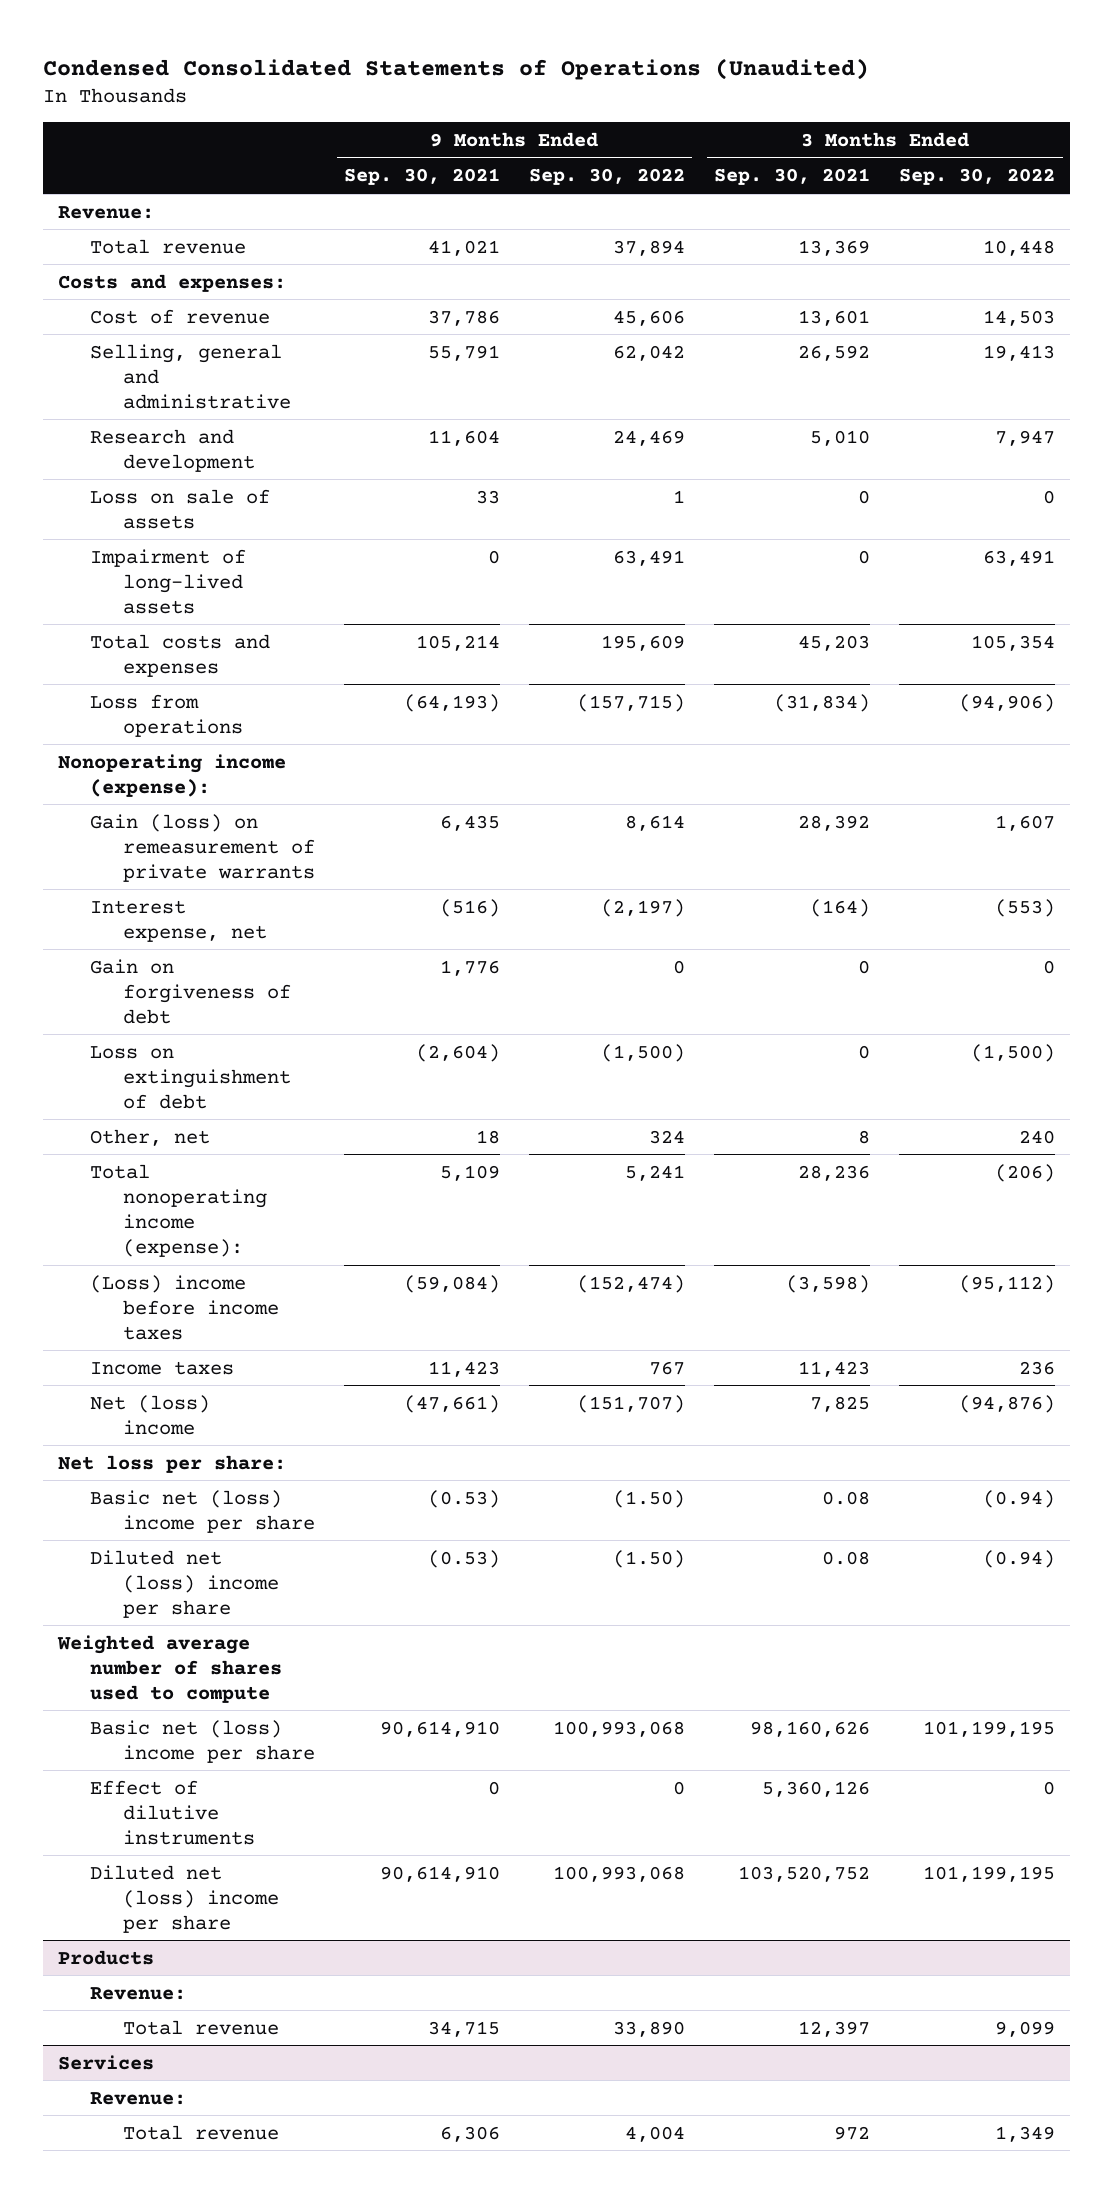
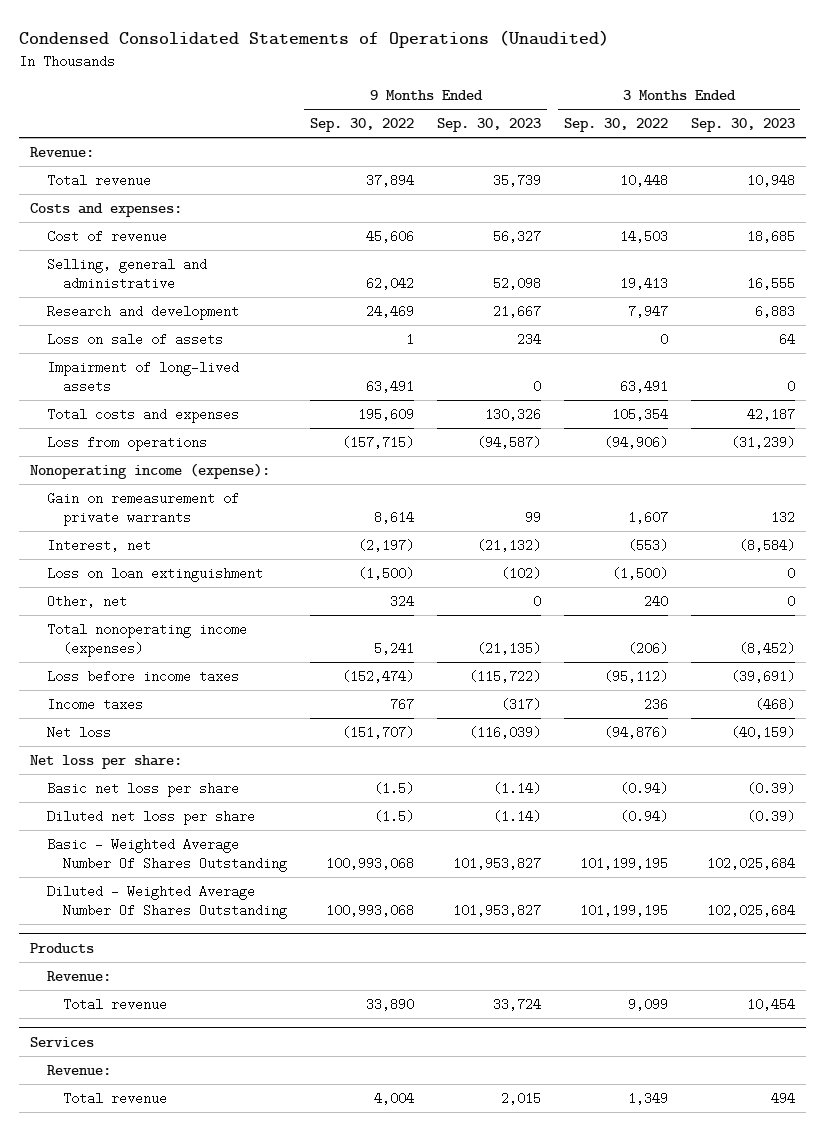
[343,168,500,186] Sep. 30, 2021 -> none
[714,168,871,186] Sep. 30, 2021 -> none
none -> [436,118,541,133] Sep. 30, 2023
none -> [690,118,795,133] Sep. 30, 2023
[90,958,291,1024] Gain on forgiveness of debt -> none
[90,813,315,882] Gain (loss) on remeasurement of private warrants -> [46,491,239,527] Gain on remeasurement of private warrants
[90,899,267,942] Interest expense, net -> [46,538,151,552] Interest, net
[90,1045,291,1109] Loss on extinguishment of debt -> [46,566,263,582] Loss on loan extinguishment
[90,1163,267,1257] Total nonoperating income (expense): -> [46,622,247,658] Total nonoperating income (expenses)
[90,1274,279,1340] (Loss) income before income taxes -> [46,669,239,683] Loss before income taxes
[90,1394,211,1435] Net (loss) income -> [46,725,111,739] Net loss
[56,1634,283,1703] Weighted average number of shares used to compute -> none
[90,1779,255,1845] Effect of dilutive instruments -> none
[90,1489,315,1533] Basic net (loss) income per share -> [46,781,239,797] Basic net loss per share
[613,1489,686,1508] (1.50) -> [374,781,415,795] (1.5)
[90,1549,279,1618] Diluted net (loss) income per share -> [46,809,255,825] Diluted net loss per share
[613,1549,686,1568] (1.50) -> [374,809,415,823] (1.5)
[90,1719,315,1763] Basic net (loss) income per share -> [46,837,288,873] Basic - Weighted Average Number Of Shares Outstanding
[90,1864,279,1933] Diluted net (loss) income per share -> [46,884,288,920] Diluted - Weighted Average Number Of Shares Outstanding

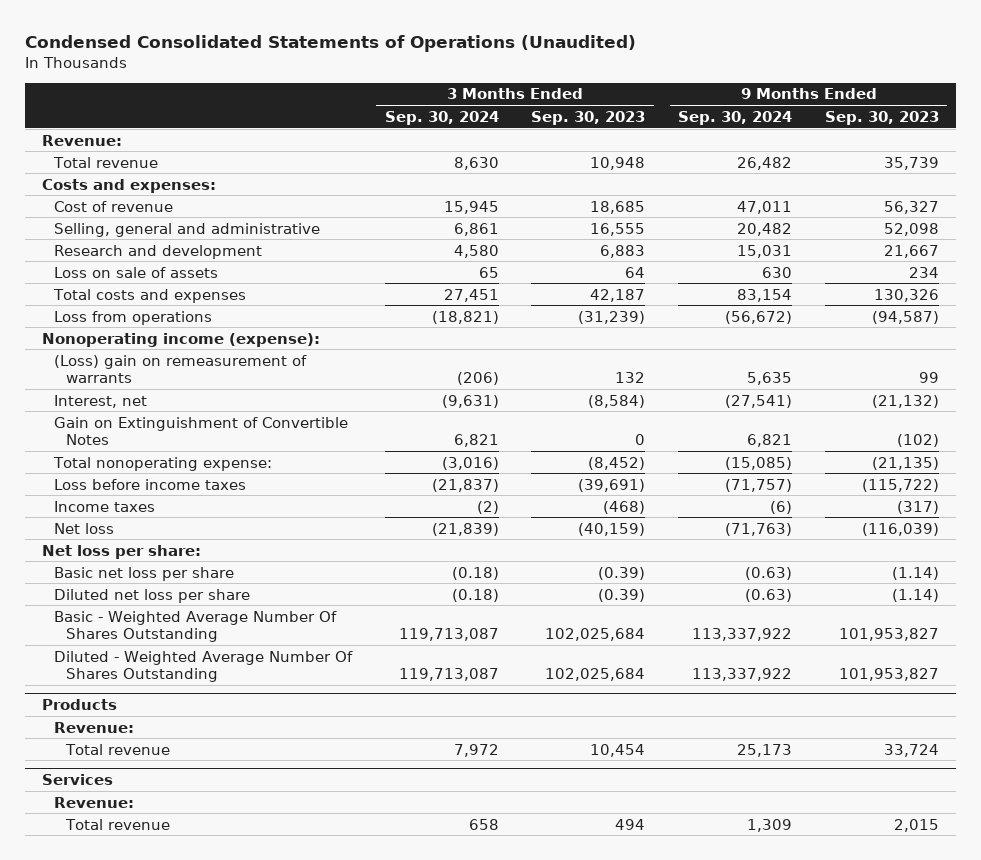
[310,118,415,133] Sep. 30, 2022 -> none
[563,118,668,133] Sep. 30, 2022 -> none
none -> [384,110,499,125] Sep. 30, 2024
none -> [678,110,793,125] Sep. 30, 2024
[46,360,239,394] Impairment of long-lived assets -> none
[46,491,239,527] Gain on remeasurement of private warrants -> [53,354,307,384] (Loss) gain on remeasurement of warrants
[46,594,127,608] Other, net -> none
[46,566,263,582] Loss on loan extinguishment -> [53,416,348,446] Gain on Extinguishment of Convertible Notes
[46,622,247,658] Total nonoperating income (expenses) -> [52,456,272,471] Total nonoperating expense:

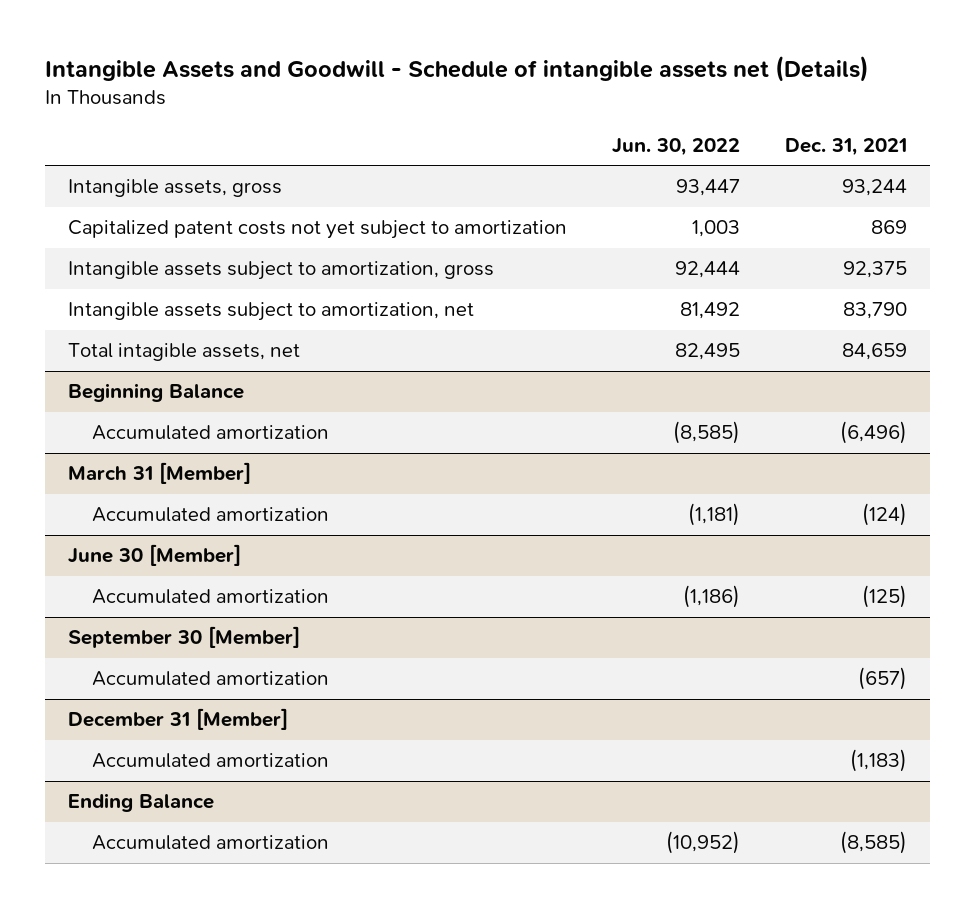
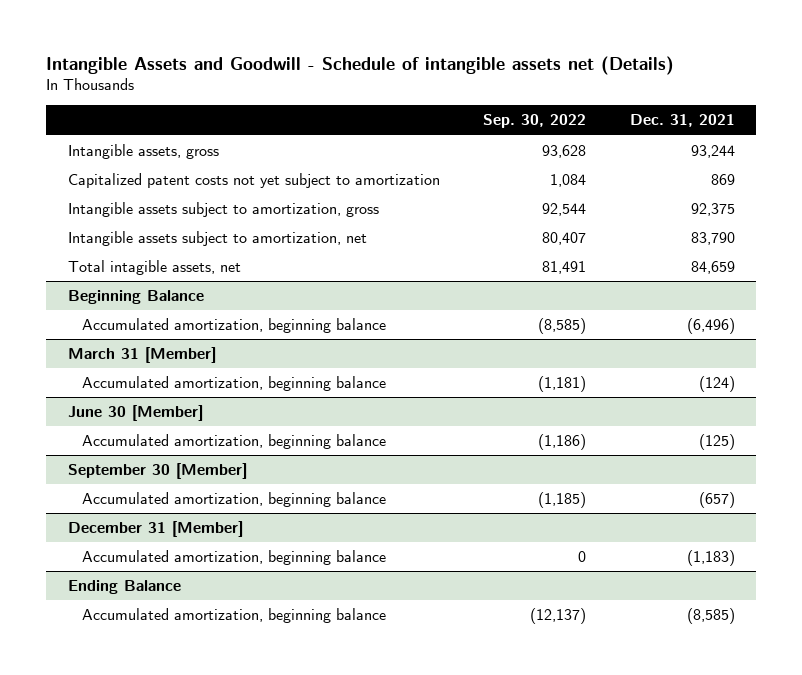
[612,137,741,156] Jun. 30, 2022 -> none
none -> [483,114,587,129] Sep. 30, 2022
[92,425,330,441] Accumulated amortization -> [81,318,386,334] Accumulated amortization, beginning balance
[92,507,330,523] Accumulated amortization -> [81,376,386,392] Accumulated amortization, beginning balance
[92,589,330,605] Accumulated amortization -> [81,434,386,450] Accumulated amortization, beginning balance
[92,671,330,687] Accumulated amortization -> [81,492,386,508] Accumulated amortization, beginning balance
[92,753,330,769] Accumulated amortization -> [81,550,386,566] Accumulated amortization, beginning balance
[92,835,330,851] Accumulated amortization -> [81,608,386,624] Accumulated amortization, beginning balance

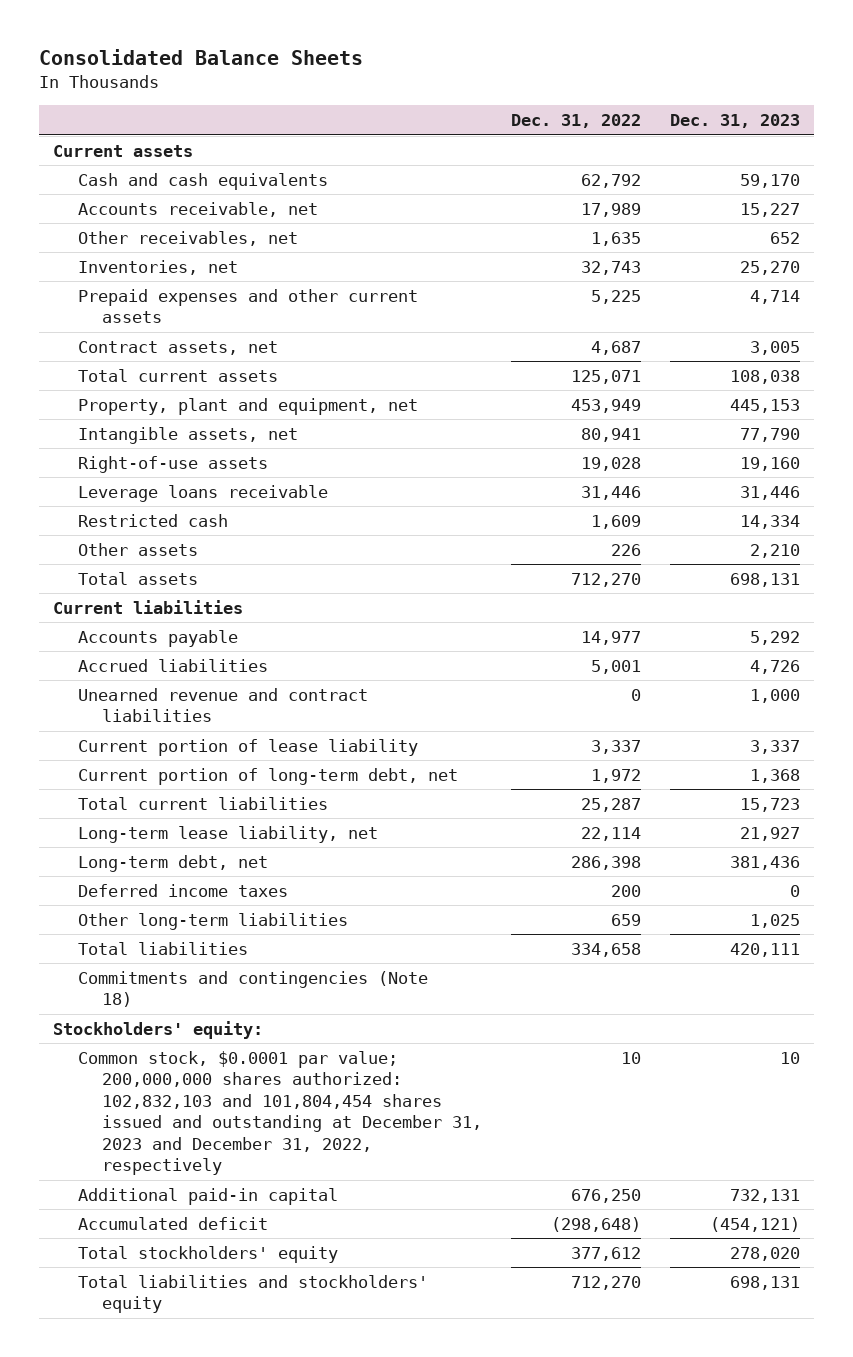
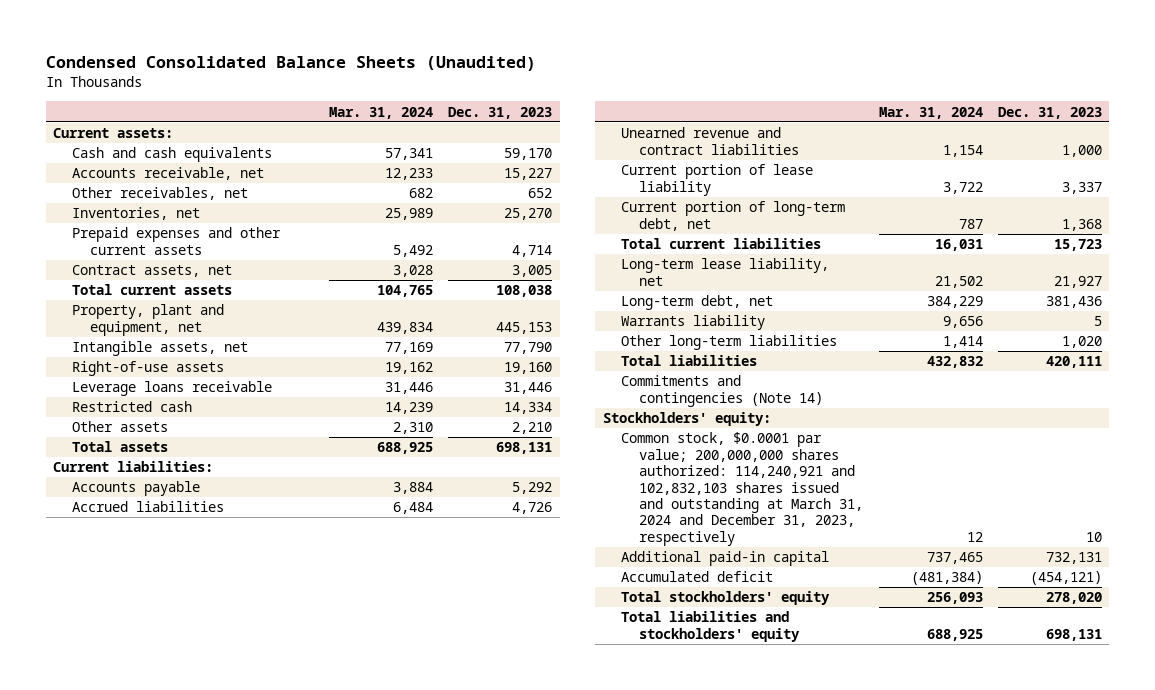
[38,49,363,66] Consolidated Balance Sheets -> [45,55,536,71] Condensed Consolidated Balance Sheets (Unaudited)
[510,113,641,128] Dec. 31, 2022 -> none
none -> [329,106,434,119] Mar. 31, 2024
[53,144,194,157] Current assets -> [53,128,174,139] Current assets:
[53,599,244,614] Current liabilities -> [53,461,214,473] Current liabilities:
[77,883,288,897] Deferred income taxes -> none
none -> [621,315,766,331] Warrants liability
[749,913,800,928] 1,025 -> [1061,336,1102,349] 1,020
[77,970,428,1008] Commitments and contingencies (Note 18) -> [621,375,824,407] Commitments and contingencies (Note 14)
[77,1050,483,1176] Common stock, $0.0001 par value; 200,000,000 shares authorized: 102,832,103 and 101,804,454 shares issued and outstanding at December 31, 2023 and December 31, 2022, respectively -> [621,432,864,546] Common stock, $0.0001 par value; 200,000,000 shares authorized: 114,240,921 and 102,832,103 shares issued and outstanding at March 31, 2024 and December 31, 2023, respectively

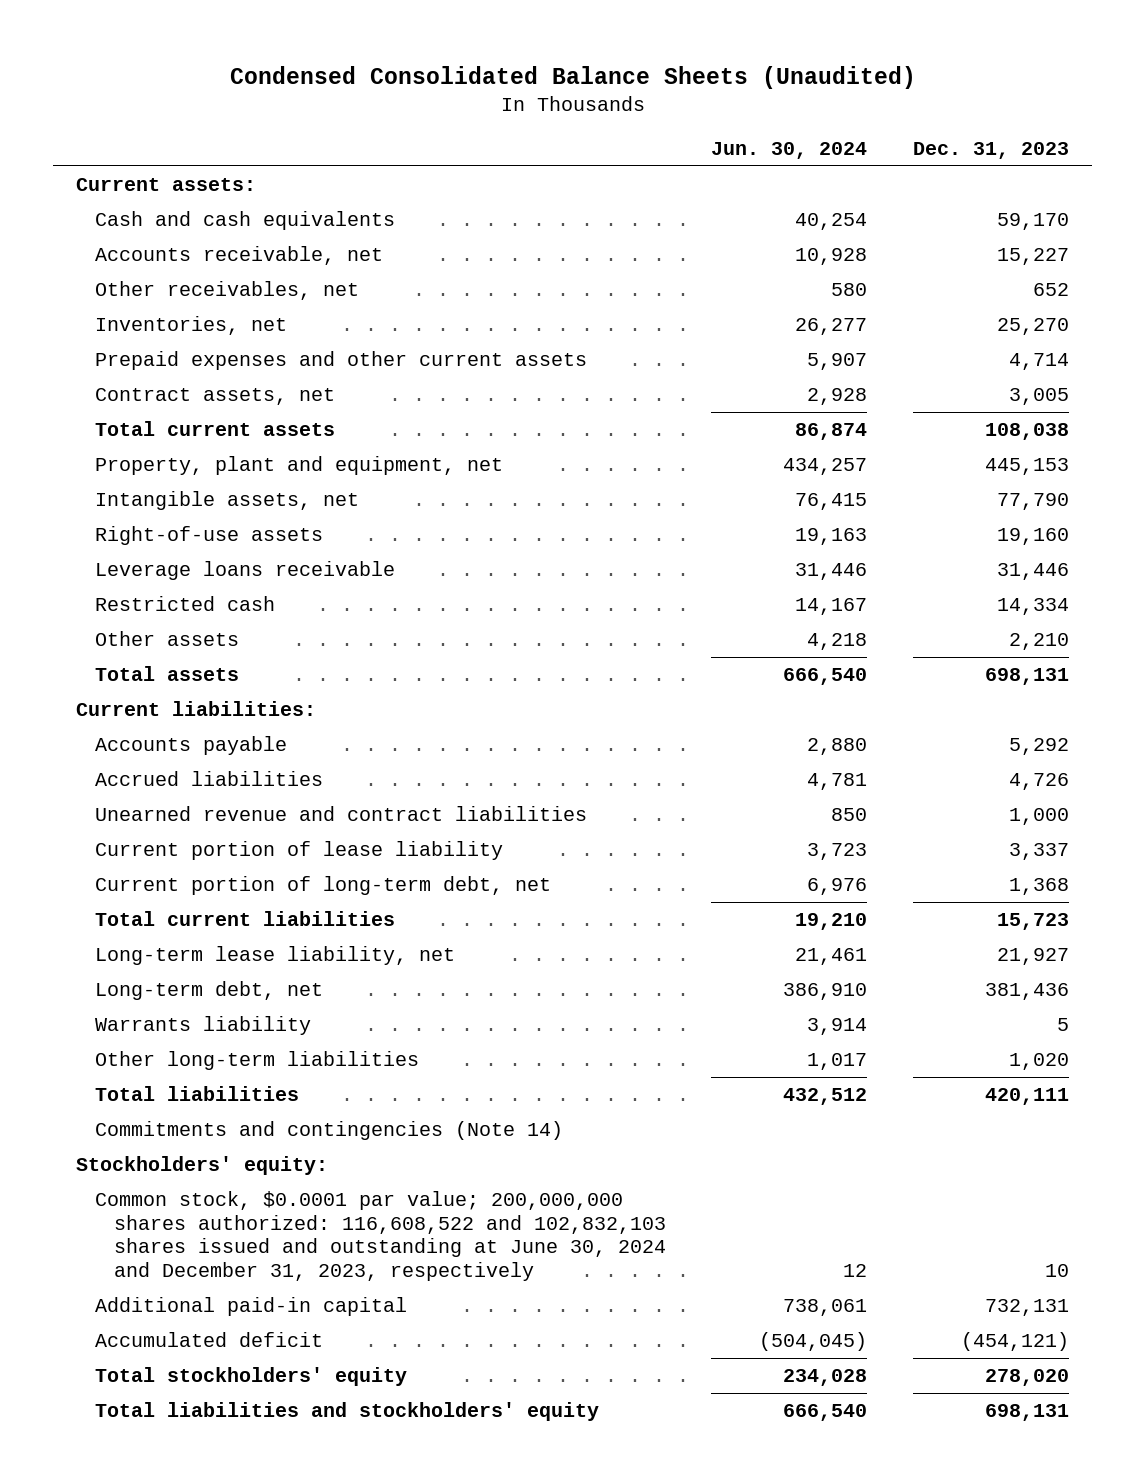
[329,106,434,119] Mar. 31, 2024 -> none
none -> [711,141,868,159] Jun. 30, 2024
[621,432,864,546] Common stock, $0.0001 par value; 200,000,000 shares authorized: 114,240,921 and 102,832,103 shares issued and outstanding at March 31, 2024 and December 31, 2023, respectively -> [94,1191,666,1281] Common stock, $0.0001 par value; 200,000,000 shares authorized: 116,608,522 and 102,832,103 shares issued and outstanding at June 30, 2024 and December 31, 2023, respectively

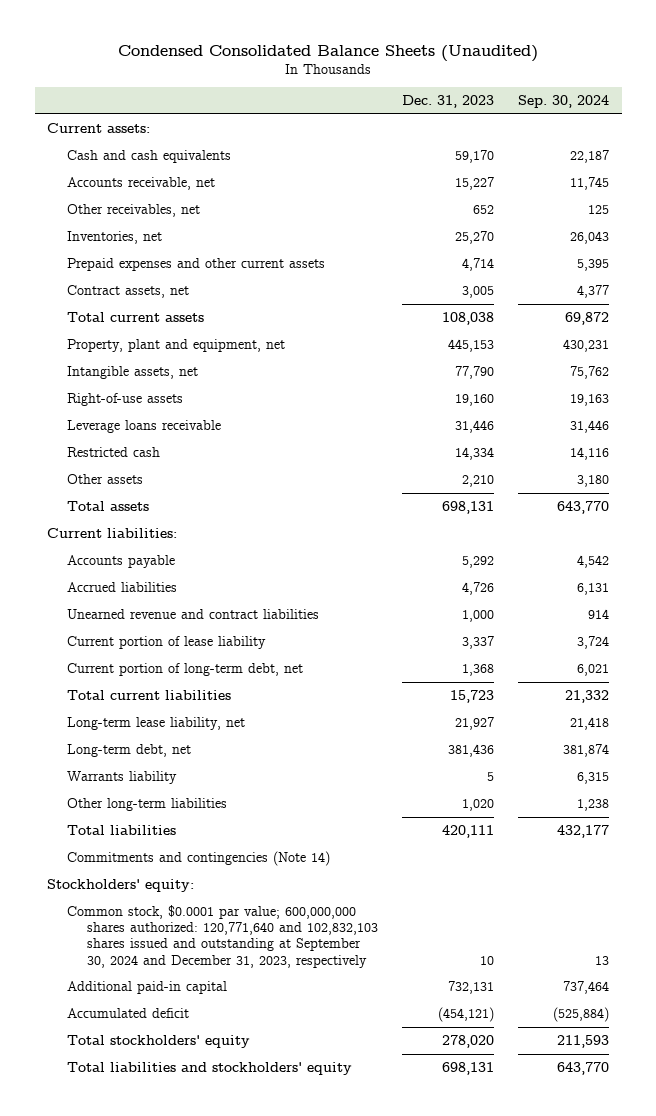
[711,141,868,159] Jun. 30, 2024 -> none
none -> [518,95,610,109] Sep. 30, 2024
[94,1191,666,1281] Common stock, $0.0001 par value; 200,000,000 shares authorized: 116,608,522 and 102,832,103 shares issued and outstanding at June 30, 2024 and December 31, 2023, respectively -> [66,905,379,968] Common stock, $0.0001 par value; 600,000,000 shares authorized: 120,771,640 and 102,832,103 shares issued and outstanding at September 30, 2024 and December 31, 2023, respectively

